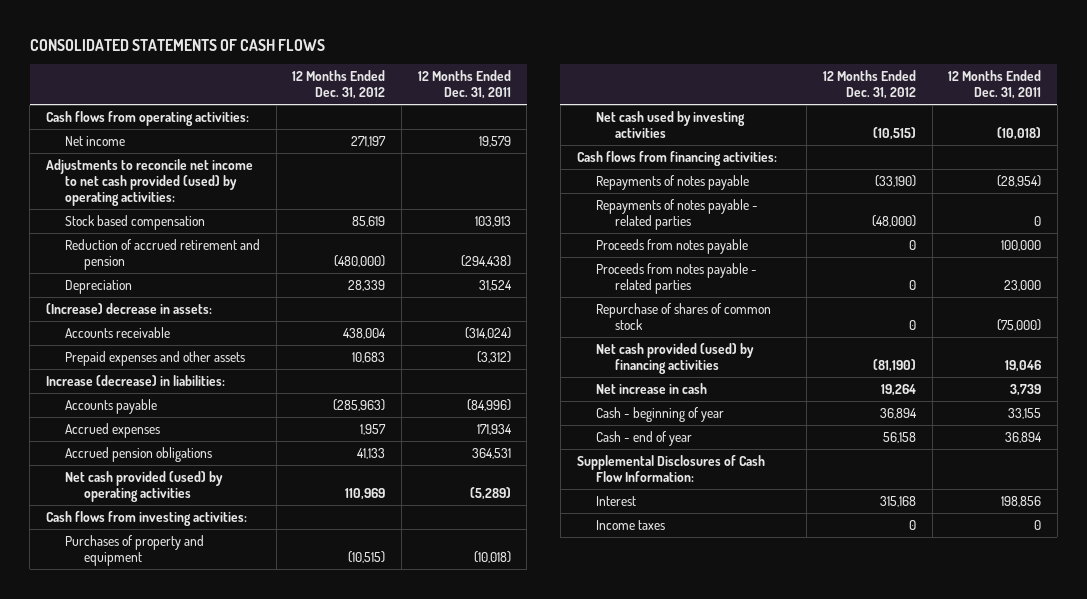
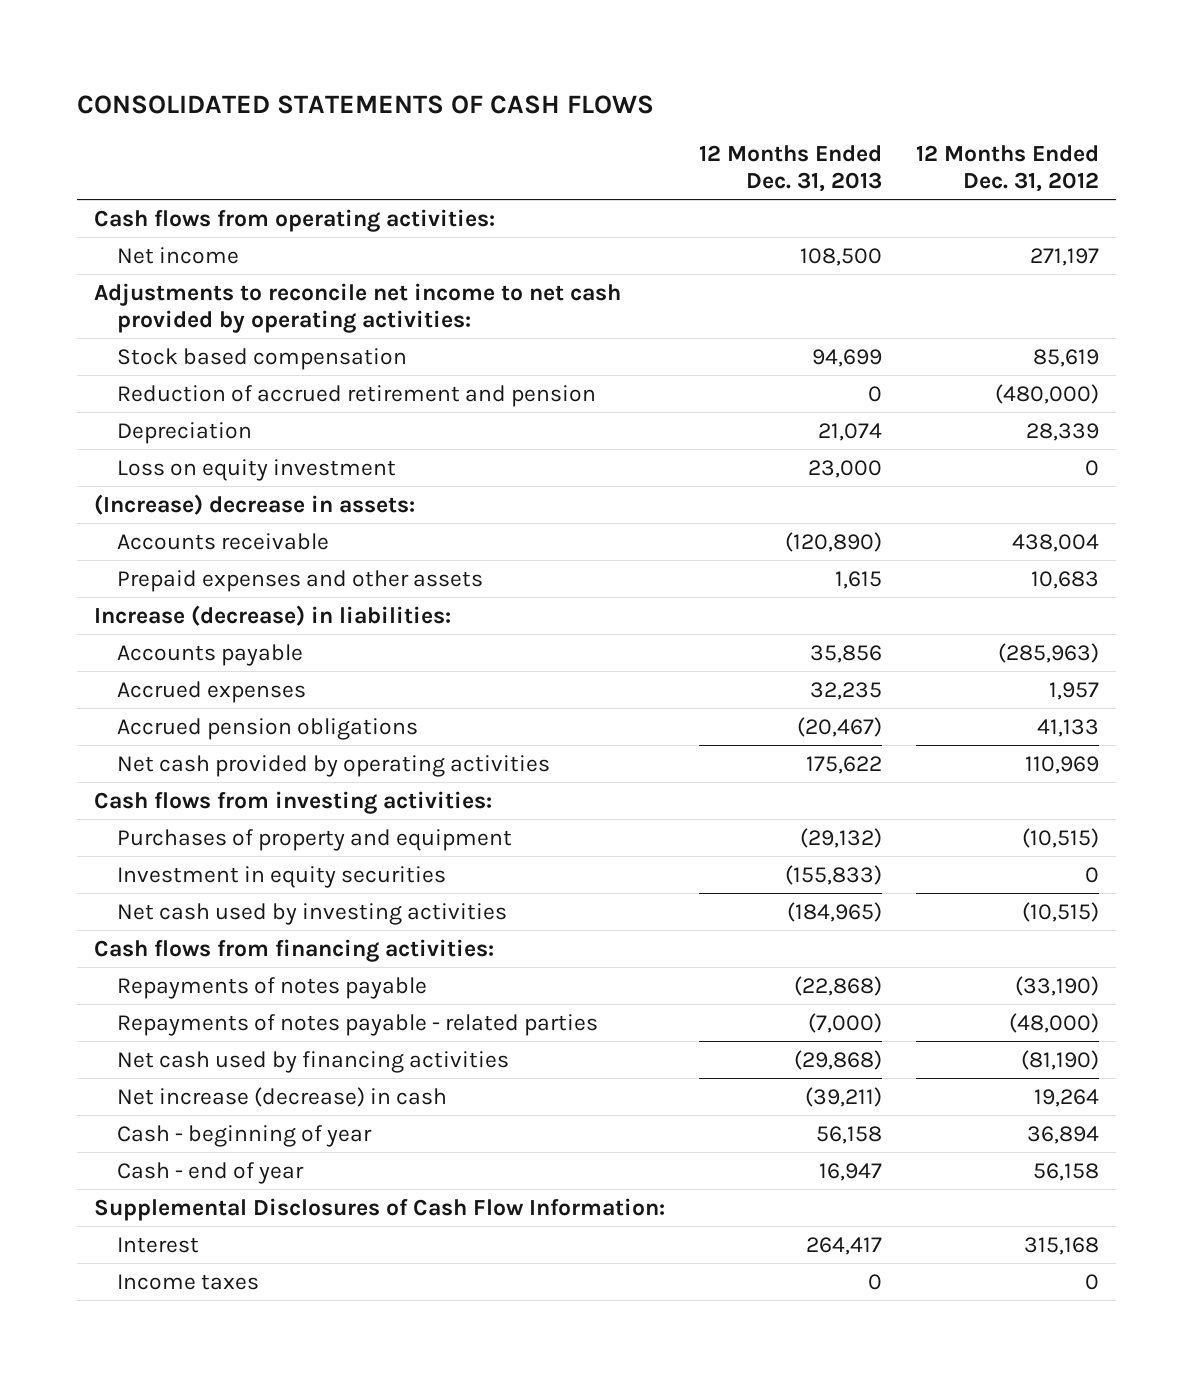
[417,70,511,99] 12 Months Ended Dec. 31, 2011 -> none
none -> [699,145,883,192] 12 Months Ended Dec. 31, 2013
[45,159,253,206] Adjustments to reconcile net income to net cash provided (used) by operating activities: -> [94,282,622,333] Adjustments to reconcile net income to net cash provided by operating activities:
none -> [116,458,396,481] Loss on equity investment
[65,471,224,502] Net cash provided (used) by operating activities -> [116,754,550,777] Net cash provided by operating activities
none -> [116,865,446,888] Investment in equity securities
[595,239,748,255] Proceeds from notes payable -> none
[595,263,757,294] Proceeds from notes payable - related parties -> none
[595,303,771,330] Repurchase of shares of common stock -> none
[595,343,754,374] Net cash provided (used) by financing activities -> [116,1050,509,1073] Net cash used by financing activities
[595,383,707,395] Net increase in cash -> [116,1086,447,1107] Net increase (decrease) in cash

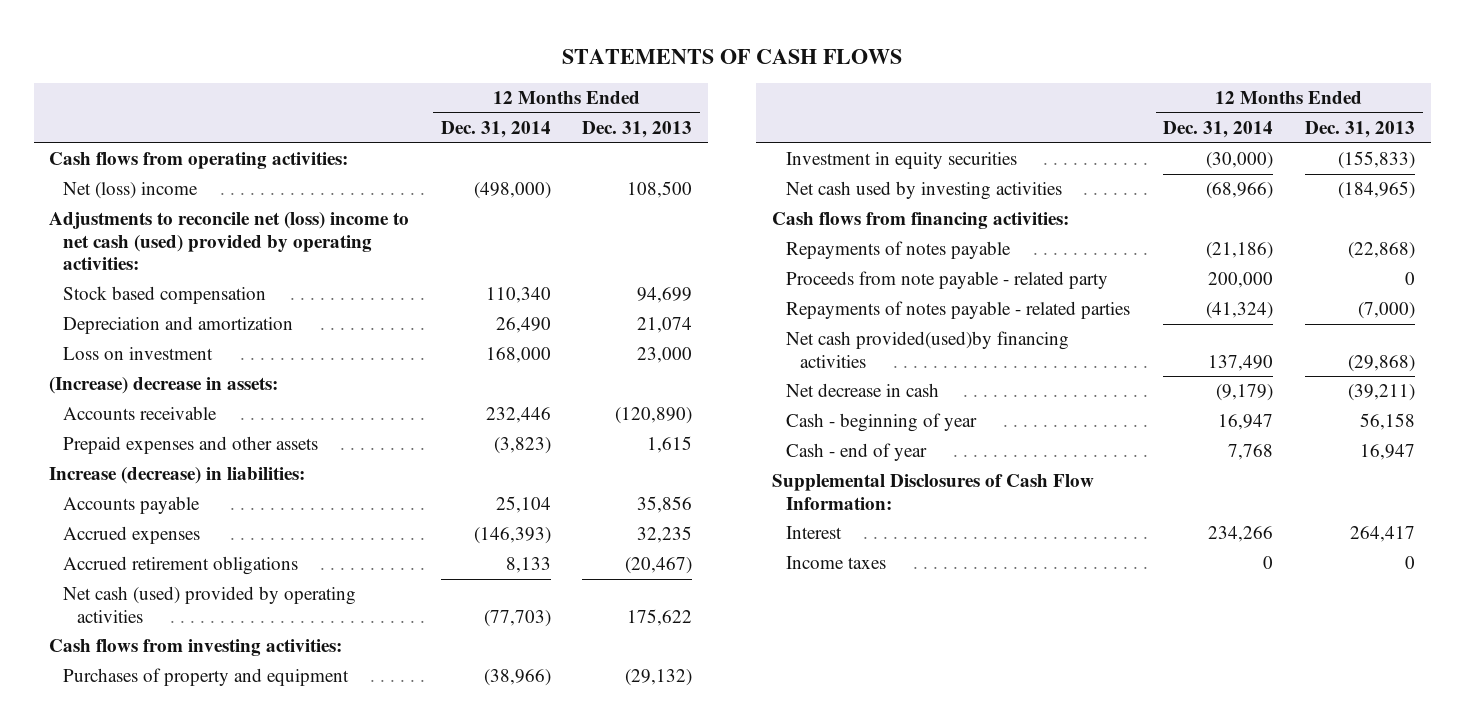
[77,94,655,114] CONSOLIDATED STATEMENTS OF CASH FLOWS -> [562,48,903,64] STATEMENTS OF CASH FLOWS
[916,145,1100,192] 12 Months Ended Dec. 31, 2012 -> none
none -> [440,121,551,139] Dec. 31, 2014
[116,246,239,264] Net income -> [63,182,199,200] Net (loss) income
[94,282,622,333] Adjustments to reconcile net income to net cash provided by operating activities: -> [49,212,410,270] Adjustments to reconcile net (loss) income to net cash (used) provided by operating activities:
[116,384,596,407] Reduction of accrued retirement and pension -> none
[116,421,252,444] Depreciation -> [63,316,294,335] Depreciation and amortization
[116,458,396,481] Loss on equity investment -> [63,347,214,361] Loss on investment
[116,717,418,740] Accrued pension obligations -> [63,556,299,576] Accrued retirement obligations
[116,754,550,777] Net cash provided by operating activities -> [63,586,357,623] Net cash (used) provided by operating activities
none -> [785,271,1108,290] Proceeds from note payable - related party
[116,1050,509,1073] Net cash used by financing activities -> [785,331,1069,368] Net cash provided(used)by financing activities
[116,1086,447,1107] Net increase (decrease) in cash -> [785,383,939,398] Net decrease in cash

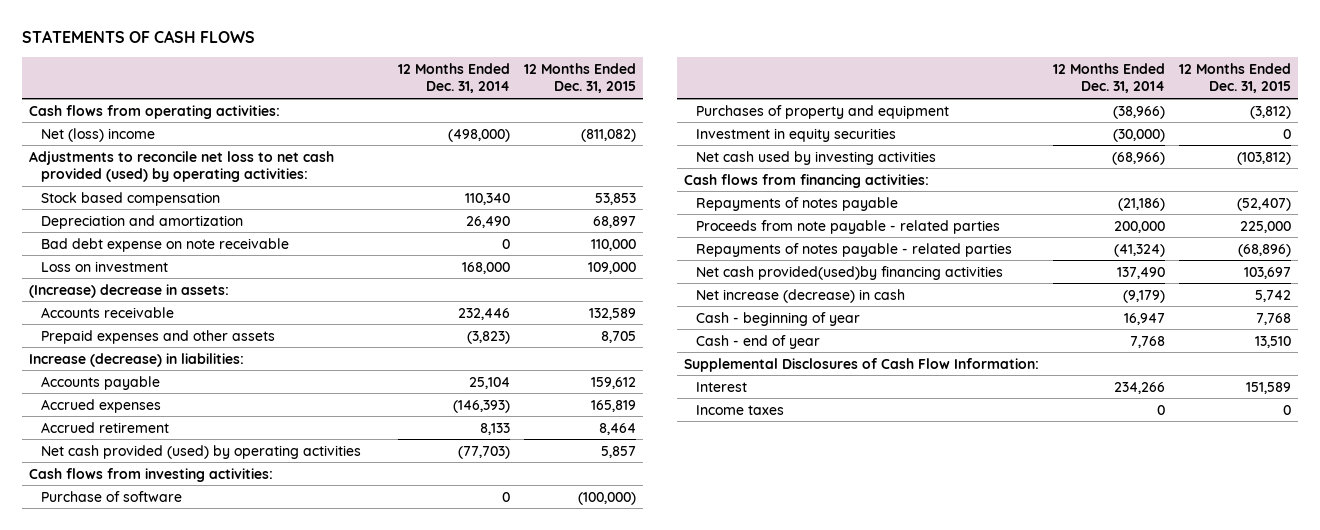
[582,121,693,139] Dec. 31, 2013 -> none
none -> [523,62,636,94] 12 Months Ended Dec. 31, 2015
[49,212,410,270] Adjustments to reconcile net (loss) income to net cash (used) provided by operating activities: -> [28,150,334,183] Adjustments to reconcile net loss to net cash provided (used) by operating activities:
none -> [40,237,289,252] Bad debt expense on note receivable
[63,556,299,576] Accrued retirement obligations -> [40,421,169,433] Accrued retirement
[63,586,357,623] Net cash (used) provided by operating activities -> [40,444,361,459] Net cash provided (used) by operating activities
none -> [40,490,182,502] Purchase of software
[785,271,1108,290] Proceeds from note payable - related party -> [696,219,1001,234] Proceeds from note payable - related parties
[785,383,939,398] Net decrease in cash -> [696,288,906,303] Net increase (decrease) in cash

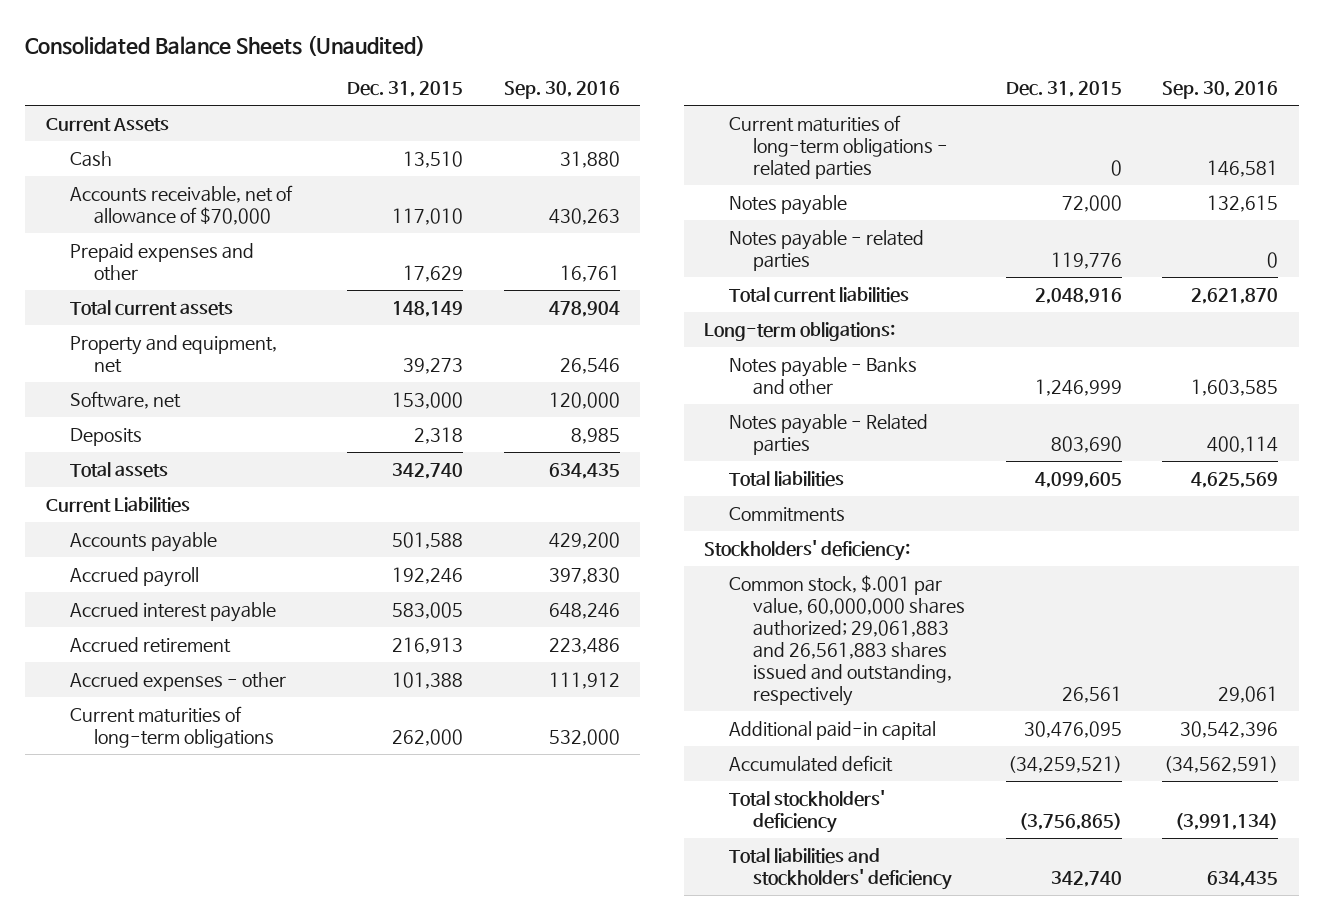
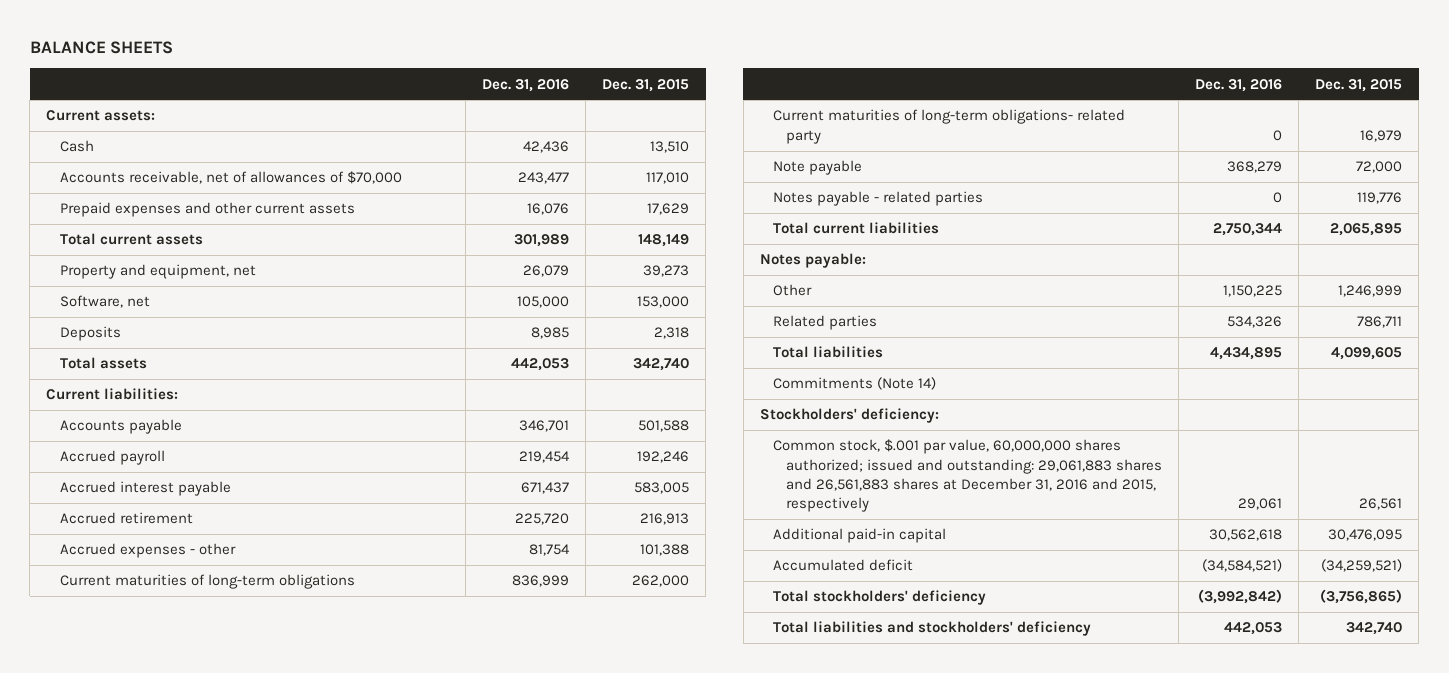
[25,34,426,56] Consolidated Balance Sheets (Unaudited) -> [29,41,173,55] BALANCE SHEETS
[503,81,620,100] Sep. 30, 2016 -> none
none -> [481,78,569,92] Dec. 31, 2016
[45,117,169,132] Current Assets -> [46,110,156,122] Current assets:
[69,184,293,225] Accounts receivable, net of allowance of $70,000 -> [59,171,402,185] Accounts receivable, net of allowances of $70,000
[69,242,254,281] Prepaid expenses and other -> [59,202,355,218] Prepaid expenses and other current assets
[45,496,190,513] Current Liabilities -> [46,388,179,401] Current liabilities:
[728,114,949,180] Current maturities of long-term obligations - related parties -> [772,109,1125,144] Current maturities of long-term obligations- related party
[1110,160,1122,177] 0 -> [1360,129,1403,142] 16,979
[728,194,847,215] Notes payable -> [772,160,862,176] Note payable
[704,321,896,341] Long-term obligations: -> none
[1034,287,1122,304] 2,048,916 -> [1330,223,1403,237] 2,065,895
none -> [759,253,866,269] Notes payable:
[728,356,917,395] Notes payable - Banks and other -> [772,284,812,297] Other
[728,413,928,455] Notes payable - Related parties -> [772,315,877,331] Related parties
[1050,435,1122,453] 803,690 -> [1357,316,1403,329] 786,711
[728,506,845,522] Commitments -> [772,377,936,391] Commitments (Note 14)
[728,574,966,707] Common stock, $.001 par value, 60,000,000 shares authorized; 29,061,883 and 26,561,883 shares issued and outstanding, respectively -> [772,439,1163,513] Common stock, $.001 par value, 60,000,000 shares authorized; issued and outstanding: 29,061,883 shares and 26,561,883 shares at December 31, 2016 and 2015, respectively

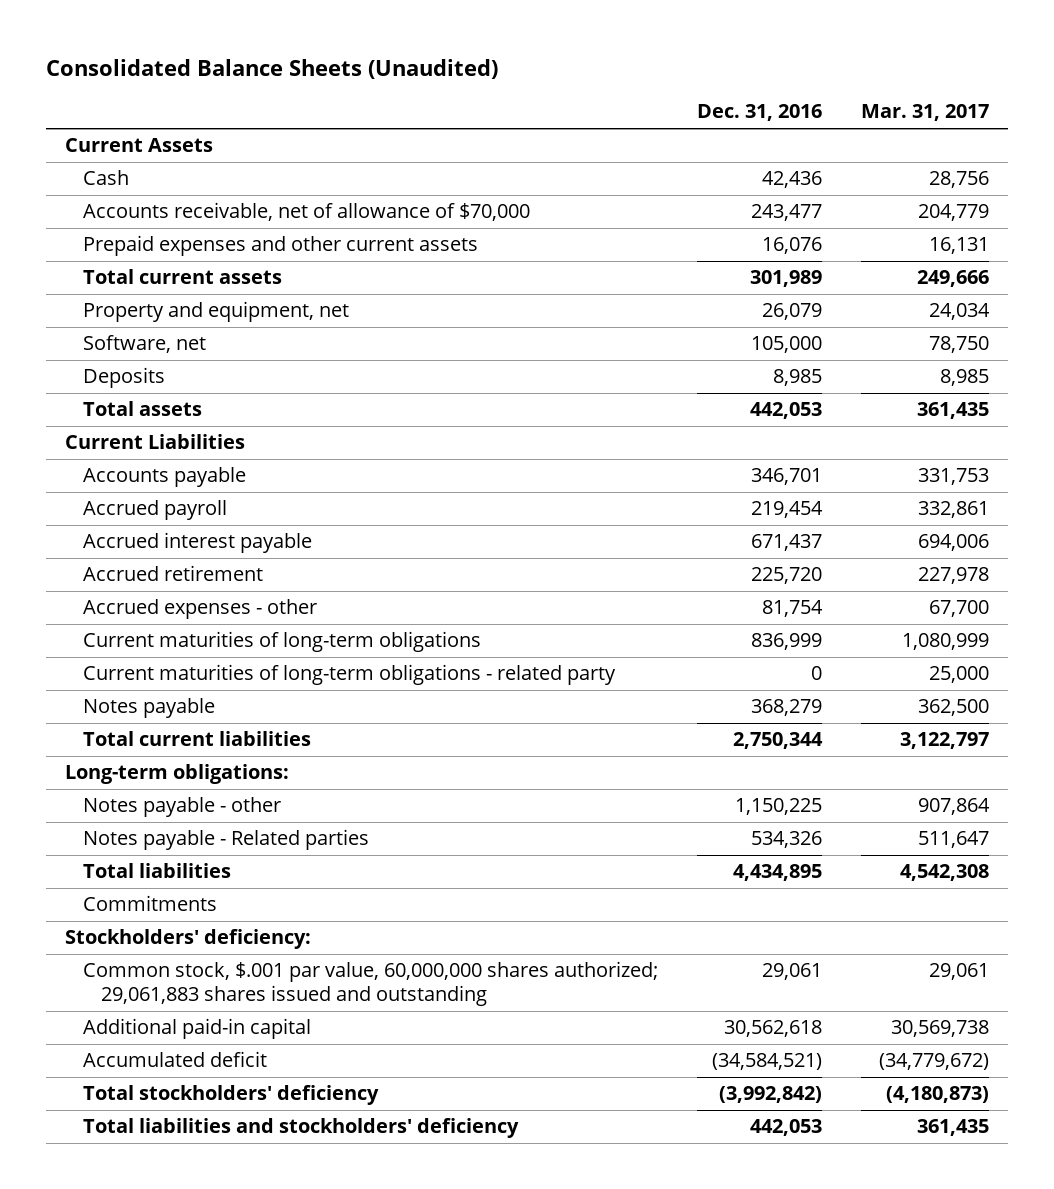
[29,41,173,55] BALANCE SHEETS -> [45,58,498,79] Consolidated Balance Sheets (Unaudited)
[602,78,690,92] Dec. 31, 2015 -> none
none -> [861,104,990,122] Mar. 31, 2017
[46,110,156,122] Current assets: -> [65,138,214,153] Current Assets
[59,171,402,185] Accounts receivable, net of allowances of $70,000 -> [83,202,531,222] Accounts receivable, net of allowance of $70,000
[46,388,179,401] Current liabilities: -> [65,434,246,450] Current Liabilities
[772,191,983,207] Notes payable - related parties -> none
[772,109,1125,144] Current maturities of long-term obligations- related party -> [83,664,617,686] Current maturities of long-term obligations - related party
[772,160,862,176] Note payable -> [83,698,216,719] Notes payable
[759,253,866,269] Notes payable: -> none
none -> [65,764,290,785] Long-term obligations:
[772,284,812,297] Other -> [83,797,282,818] Notes payable - other
[772,315,877,331] Related parties -> [83,829,370,851] Notes payable - Related parties
[772,377,936,391] Commitments (Note 14) -> [83,895,218,912] Commitments
[772,439,1163,513] Common stock, $.001 par value, 60,000,000 shares authorized; issued and outstanding: 29,061,883 shares and 26,561,883 shares at December 31, 2016 and 2015, respectively -> [83,961,659,1007] Common stock, $.001 par value, 60,000,000 shares authorized; 29,061,883 shares issued and outstanding

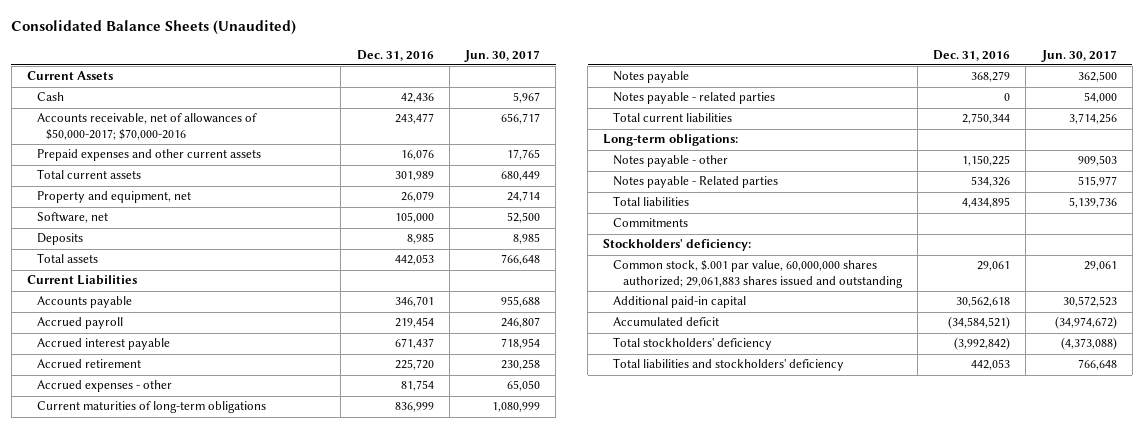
[861,104,990,122] Mar. 31, 2017 -> none
none -> [463,49,540,62] Jun. 30, 2017
[83,202,531,222] Accounts receivable, net of allowance of $70,000 -> [36,113,257,141] Accounts receivable, net of allowances of $50,000-2017; $70,000-2016
[83,664,617,686] Current maturities of long-term obligations - related party -> none
none -> [613,92,776,105] Notes payable - related parties

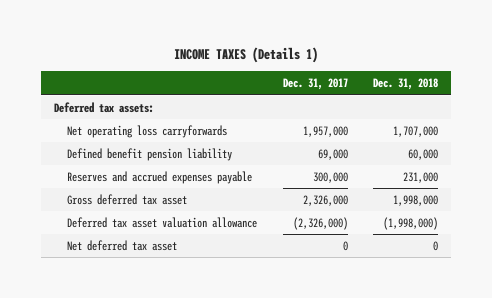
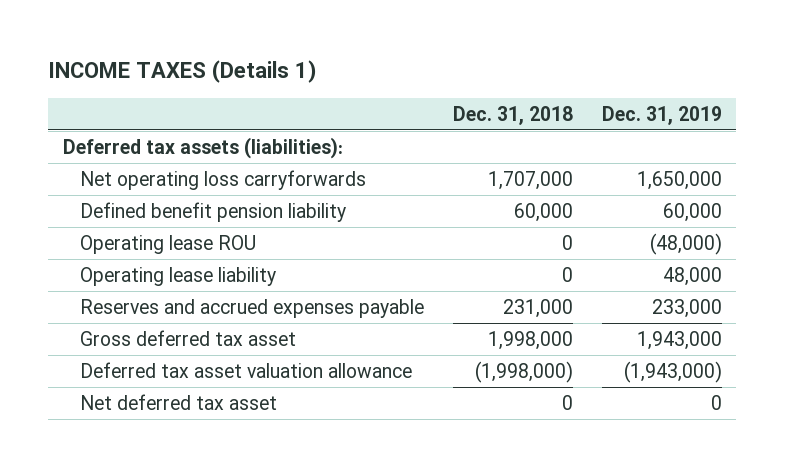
[282,78,348,91] Dec. 31, 2017 -> none
none -> [601,105,722,125] Dec. 31, 2019
[53,101,154,113] Deferred tax assets: -> [62,137,343,160] Deferred tax assets (liabilities):
none -> [79,235,256,255] Operating lease ROU
none -> [79,267,276,287] Operating lease liability

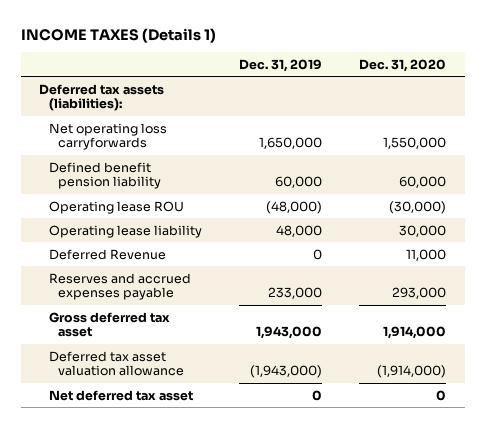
[452,105,573,125] Dec. 31, 2018 -> none
none -> [359,58,447,72] Dec. 31, 2020
none -> [48,248,166,260] Deferred Revenue

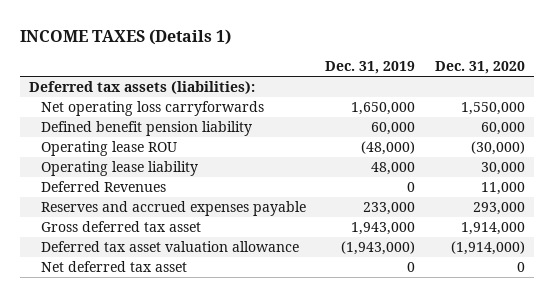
[48,248,166,260] Deferred Revenue -> [41,181,167,193] Deferred Revenues

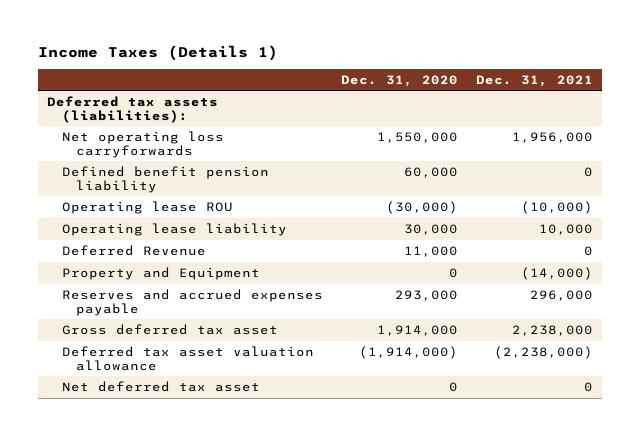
[19,28,231,45] INCOME TAXES (Details 1) -> [37,44,278,61] Income Taxes (Details 1)
[325,60,416,74] Dec. 31, 2019 -> none
none -> [476,74,594,87] Dec. 31, 2021
[41,181,167,193] Deferred Revenues -> [61,244,206,256] Deferred Revenue
none -> [61,266,260,280] Property and Equipment

